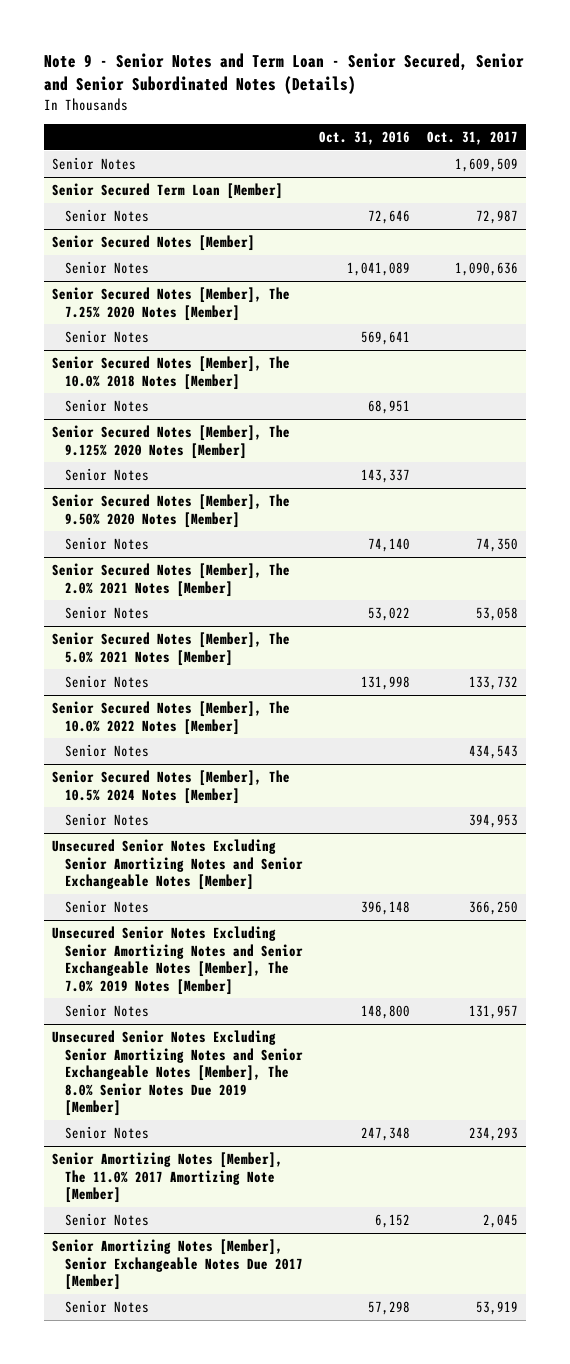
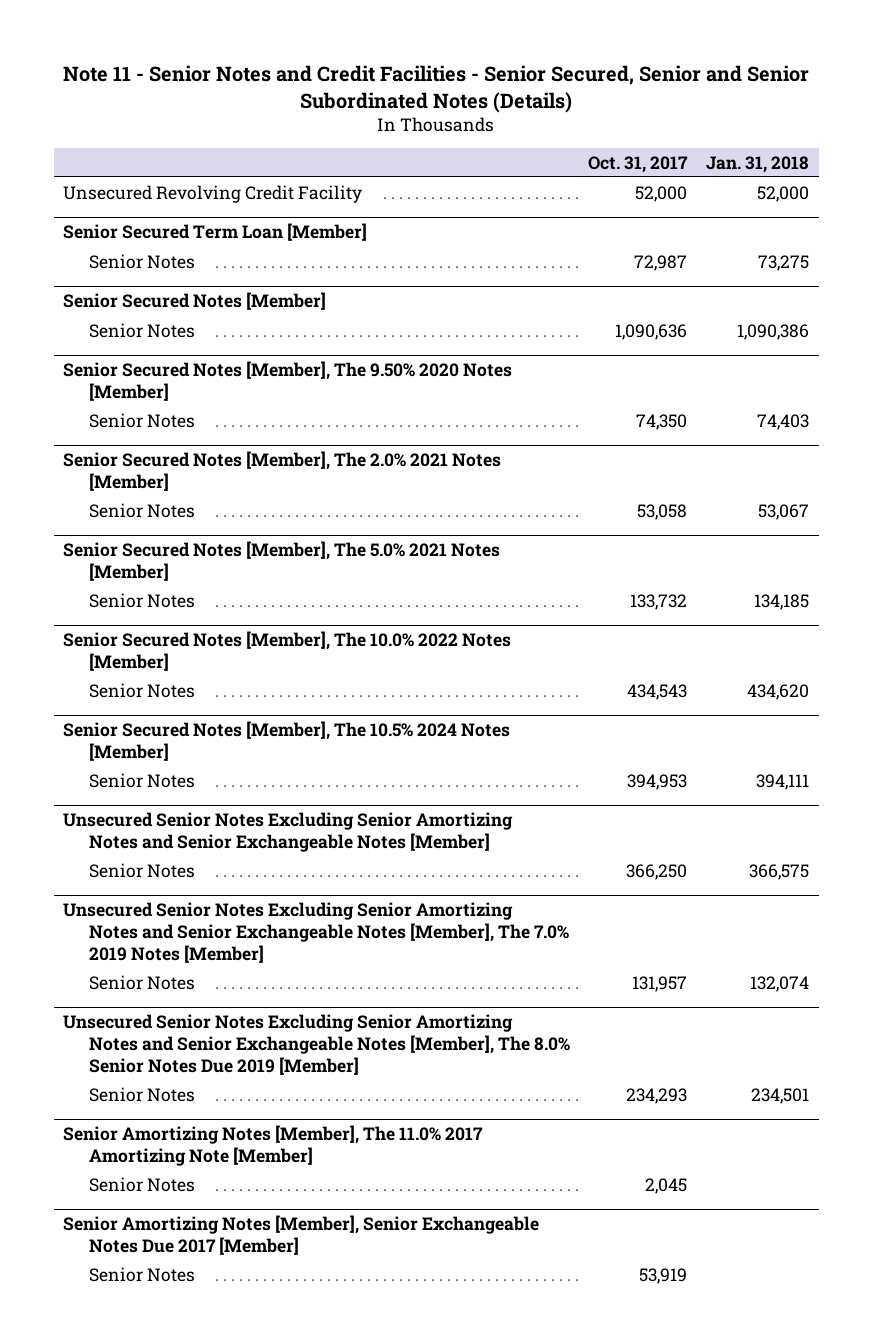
[44,53,525,94] Note 9 - Senior Notes and Term Loan - Senior Secured, Senior and Senior Subordinated Notes (Details) -> [63,64,810,113] Note 11 - Senior Notes and Credit Facilities - Senior Secured, Senior and Senior Subordinated Notes (Details)
[319,131,411,146] Oct. 31, 2016 -> none
none -> [706,155,810,173] Jan. 31, 2018
[52,156,137,170] Senior Notes -> none
none -> [63,184,363,203] Unsecured Revolving Credit Facility
[52,286,291,321] Senior Secured Notes [Member], The 7.25% 2020 Notes [Member] -> none
[65,329,150,343] Senior Notes -> none
[52,355,291,390] Senior Secured Notes [Member], The 10.0% 2018 Notes [Member] -> none
[65,398,150,412] Senior Notes -> none
[52,424,291,459] Senior Secured Notes [Member], The 9.125% 2020 Notes [Member] -> none
[65,467,150,481] Senior Notes -> none

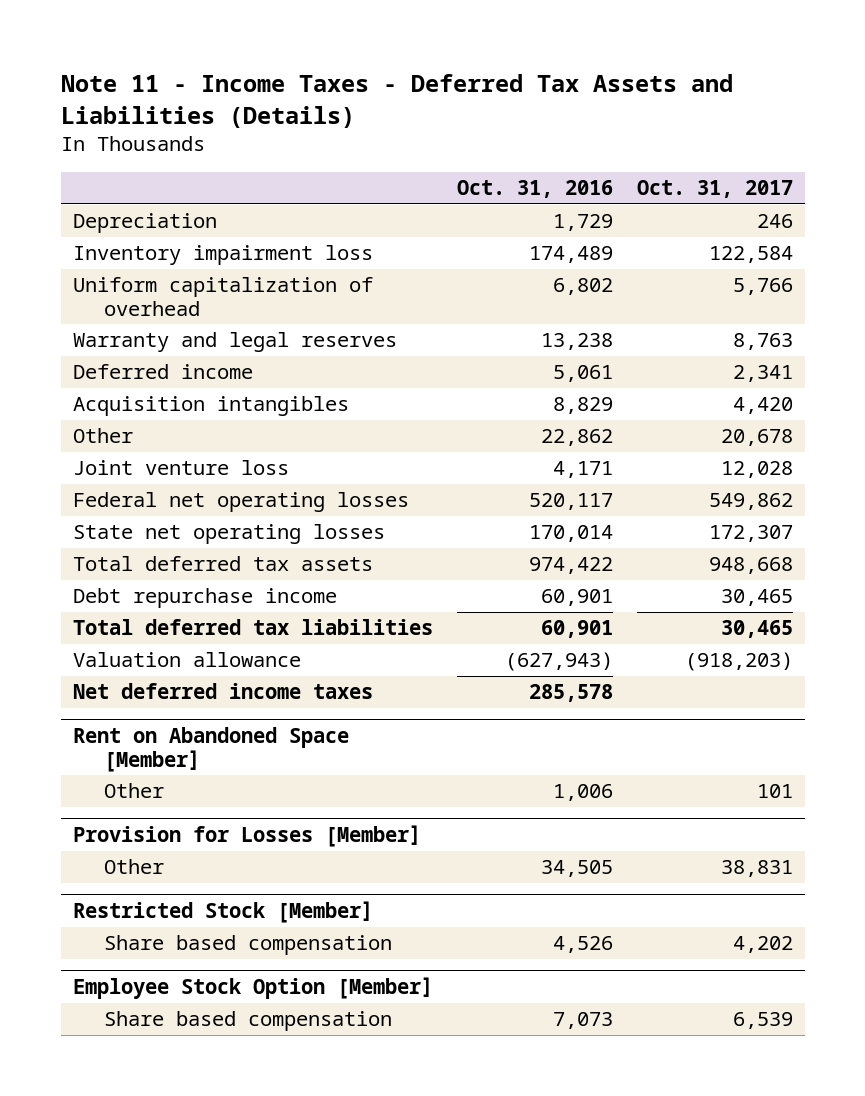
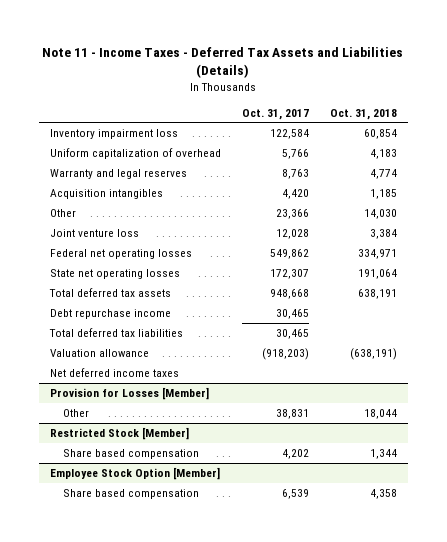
[456,179,613,198] Oct. 31, 2016 -> none
none -> [330,108,398,120] Oct. 31, 2018
[72,213,217,234] Depreciation -> none
[72,364,253,380] Deferred income -> none
[720,429,793,447] 20,678 -> [275,209,309,220] 23,366
[72,727,349,772] Rent on Abandoned Space [Member] -> none
[103,783,164,799] Other -> none

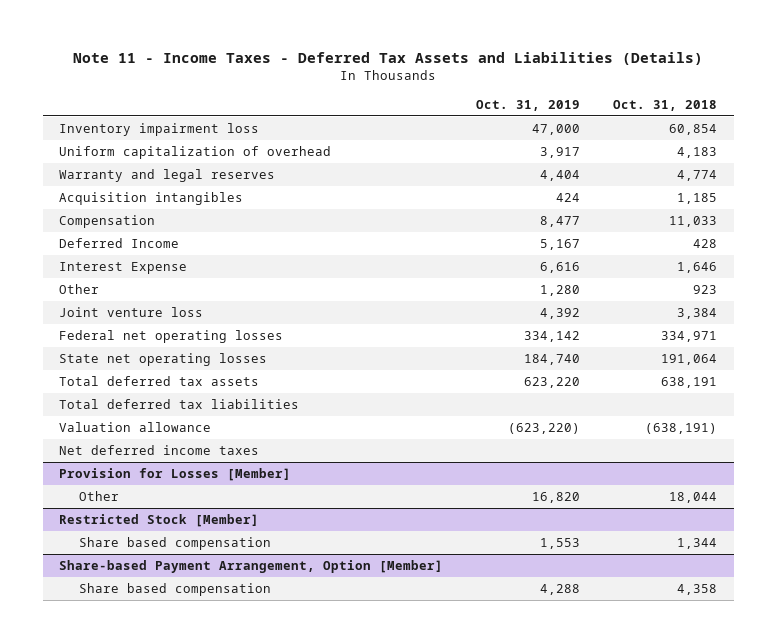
[241,108,309,120] Oct. 31, 2017 -> none
none -> [476,99,581,111] Oct. 31, 2019
none -> [59,215,156,229] Compensation
none -> [59,238,180,249] Deferred Income
none -> [59,262,188,275] Interest Expense
[364,209,398,220] 14,030 -> [693,285,718,295] 923
[49,309,171,320] Debt repurchase income -> none
[49,467,220,481] Employee Stock Option [Member] -> [59,560,444,574] Share-based Payment Arrangement, Option [Member]

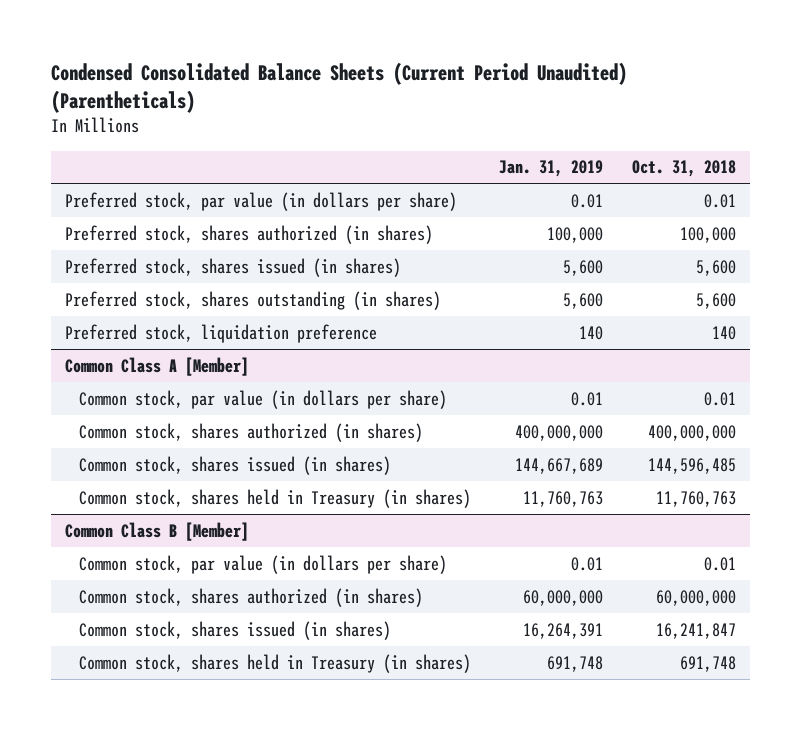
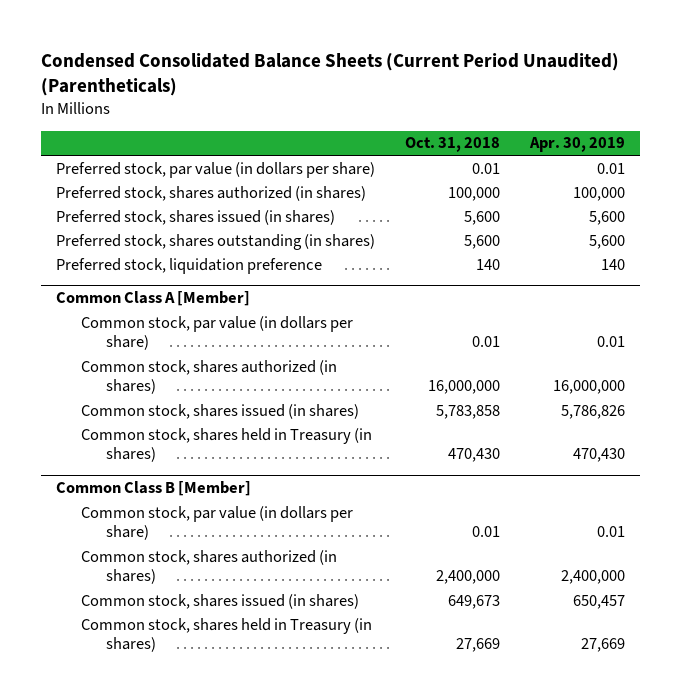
[499,160,604,178] Jan. 31, 2019 -> none
none -> [529,137,626,153] Apr. 30, 2019
[647,424,736,441] 400,000,000 -> [428,380,501,395] 16,000,000
[647,457,736,474] 144,596,485 -> [436,404,501,419] 5,783,858
[655,490,736,507] 11,760,763 -> [448,448,501,463] 470,430
[655,589,736,606] 60,000,000 -> [436,570,501,585] 2,400,000
[655,622,736,639] 16,241,847 -> [448,594,501,609] 649,673
[679,655,736,672] 691,748 -> [456,638,501,653] 27,669

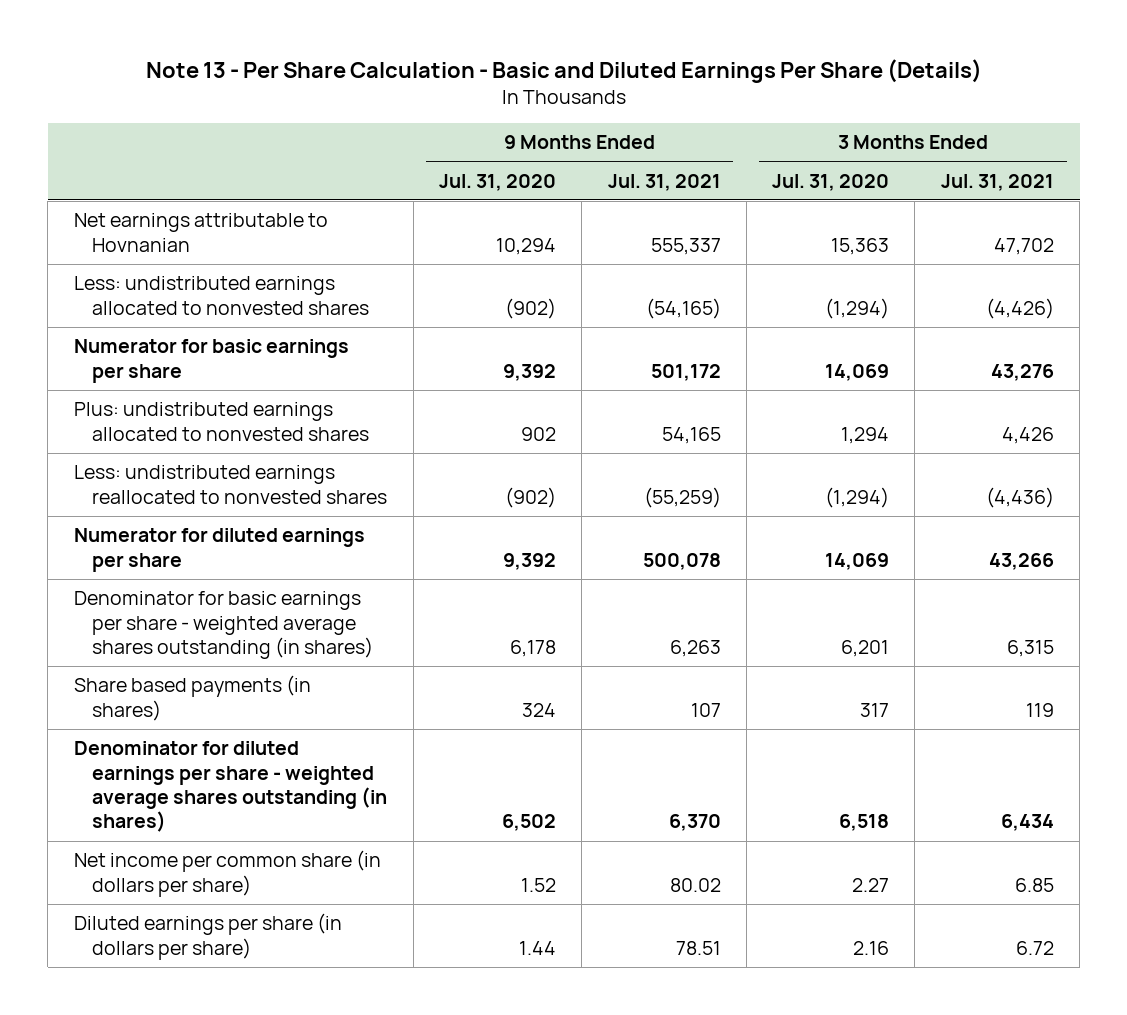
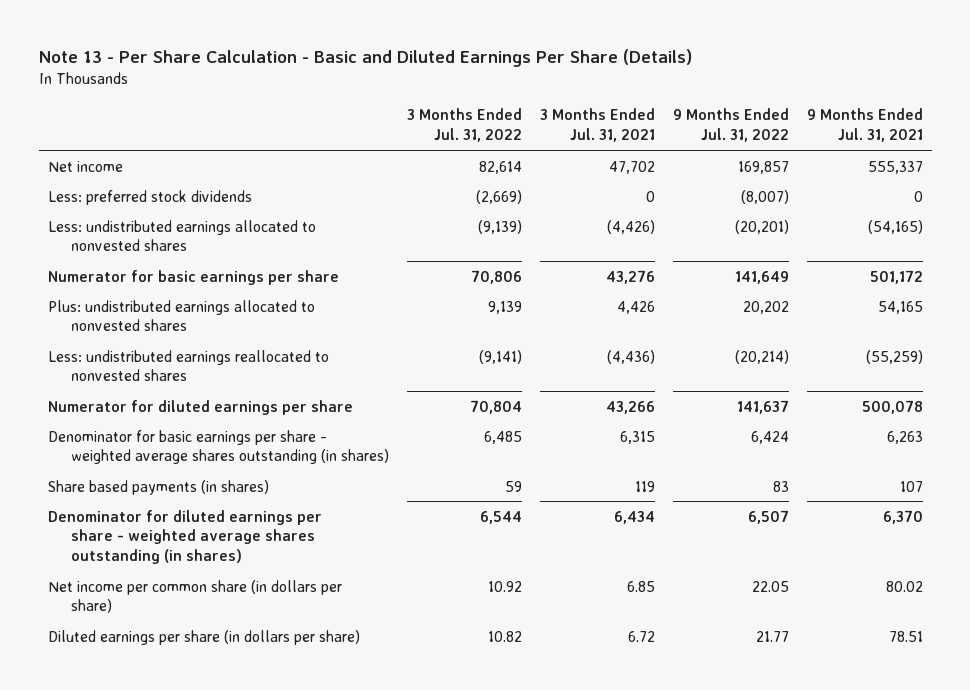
[438,173,556,191] Jul. 31, 2020 -> none
[772,173,890,191] Jul. 31, 2020 -> none
none -> [406,108,522,143] 3 Months Ended Jul. 31, 2022
none -> [672,108,789,143] 9 Months Ended Jul. 31, 2022
[73,213,328,252] Net earnings attributable to Hovnanian -> [47,160,123,172] Net income
none -> [47,189,252,205] Less: preferred stock dividends

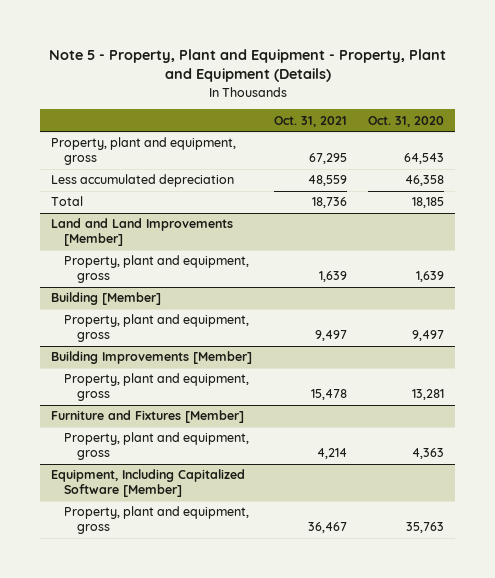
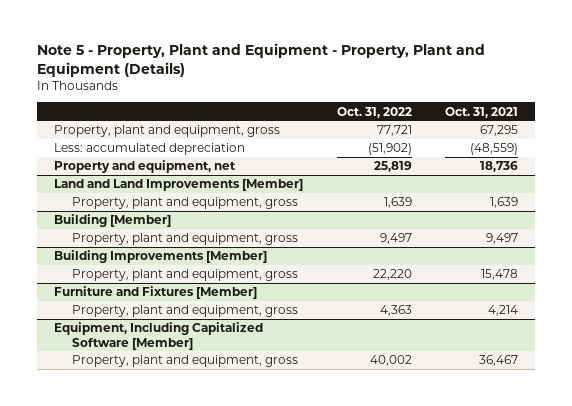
[368,115,445,127] Oct. 31, 2020 -> none
none -> [336,106,412,118] Oct. 31, 2022
[51,174,235,188] Less accumulated depreciation -> [53,143,245,156] Less: accumulated depreciation
[307,175,347,187] 48,559 -> [470,143,519,156] (48,559)
[51,196,84,207] Total -> [53,160,236,174] Property and equipment, net

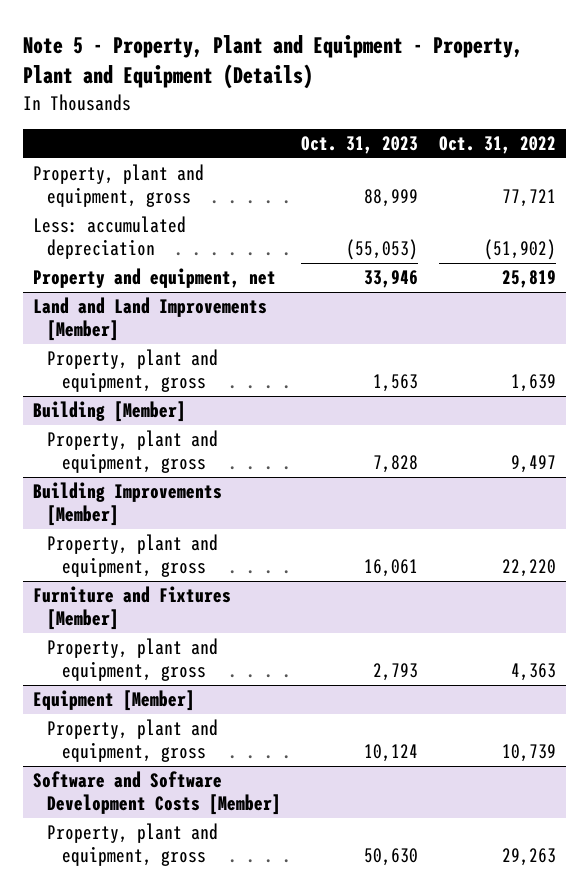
[445,106,519,118] Oct. 31, 2021 -> none
none -> [301,136,419,155] Oct. 31, 2023
[53,322,263,350] Equipment, Including Capitalized Software [Member] -> none
none -> [32,690,195,712] Equipment [Member]
[369,355,412,367] 40,002 -> [501,744,556,763] 10,739
none -> [32,771,282,816] Software and Software Development Costs [Member]
none -> [47,823,219,867] Property, plant and equipment, gross

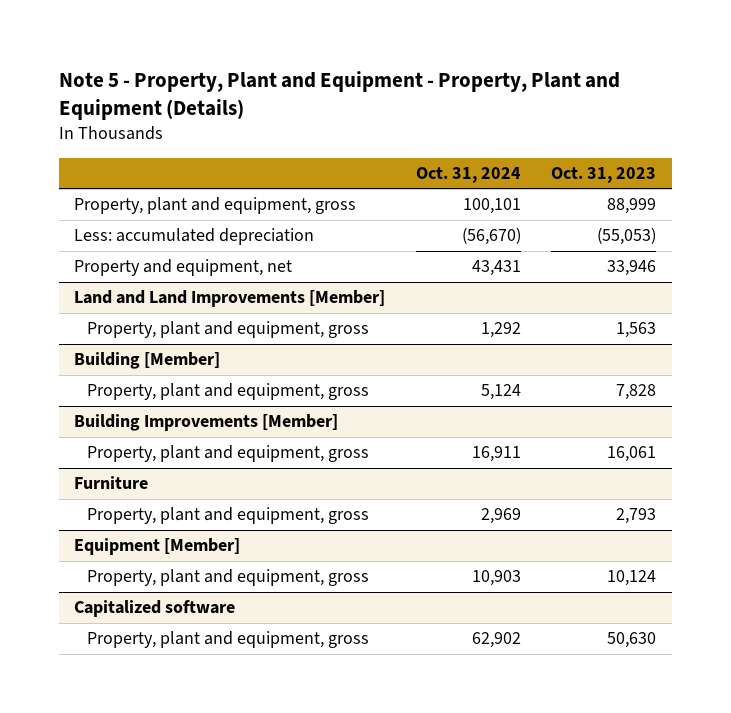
[438,136,556,155] Oct. 31, 2022 -> none
none -> [415,166,521,183] Oct. 31, 2024
[32,586,231,631] Furniture and Fixtures [Member] -> [74,476,149,490] Furniture
[32,771,282,816] Software and Software Development Costs [Member] -> [74,600,236,618] Capitalized software

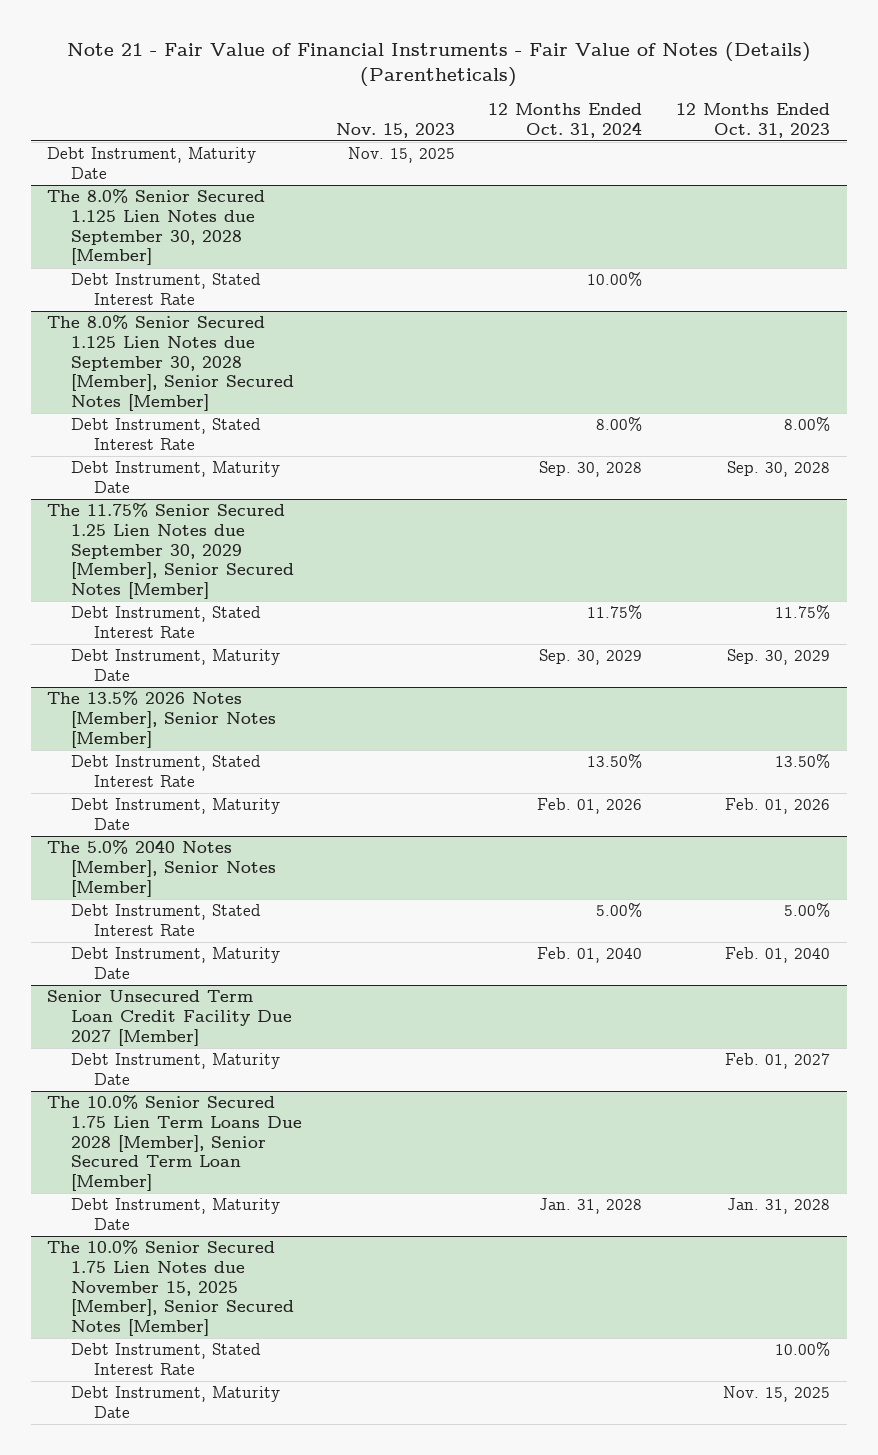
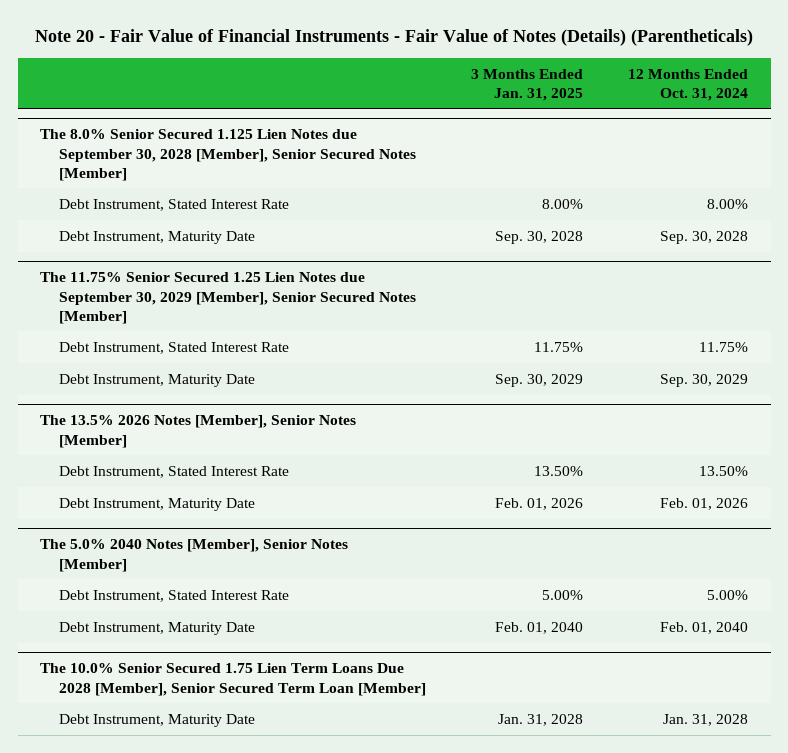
[66,41,811,88] Note 21 - Fair Value of Financial Instruments - Fair Value of Notes (Details) (Parentheticals) -> [35,28,754,46] Note 20 - Fair Value of Financial Instruments - Fair Value of Notes (Details) (Parentheticals)
[335,122,455,138] Nov. 15, 2023 -> none
[676,102,831,138] 12 Months Ended Oct. 31, 2023 -> none
none -> [470,68,583,101] 3 Months Ended Jan. 31, 2025
[47,147,257,180] Debt Instrument, Maturity Date -> none
[47,189,266,266] The 8.0% Senior Secured 1.125 Lien Notes due September 30, 2028 [Member] -> none
[70,273,261,306] Debt Instrument, Stated Interest Rate -> none
[47,990,292,1046] Senior Unsecured Term Loan Credit Facility Due 2027 [Member] -> none
[70,1053,280,1086] Debt Instrument, Maturity Date -> none
[47,1240,294,1337] The 10.0% Senior Secured 1.75 Lien Notes due November 15, 2025 [Member], Senior Secured Notes [Member] -> none
[70,1343,261,1376] Debt Instrument, Stated Interest Rate -> none
[70,1386,280,1419] Debt Instrument, Maturity Date -> none

